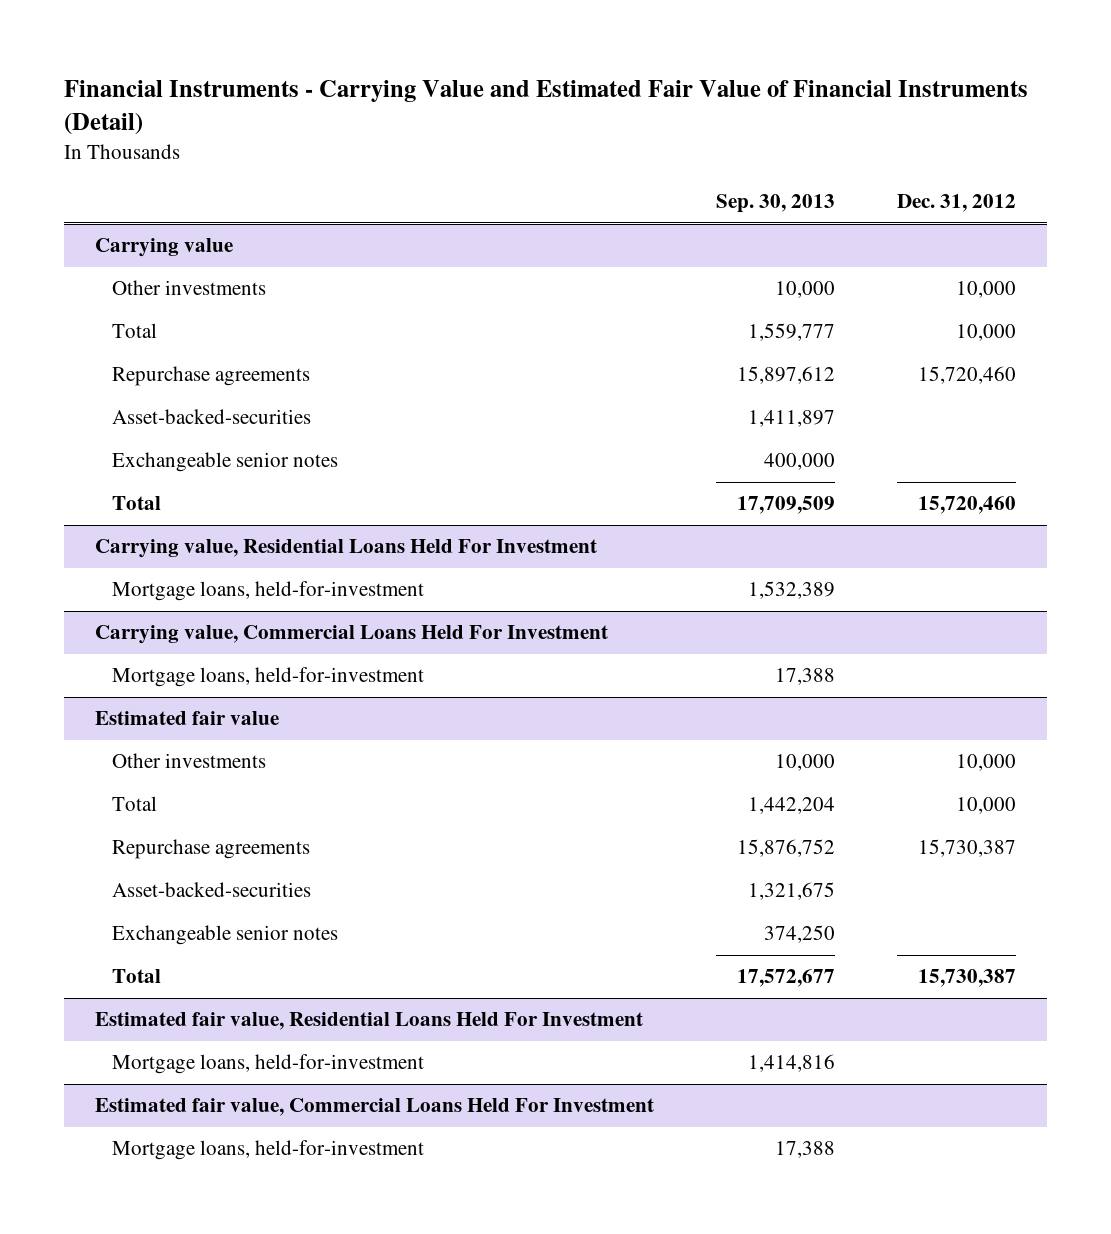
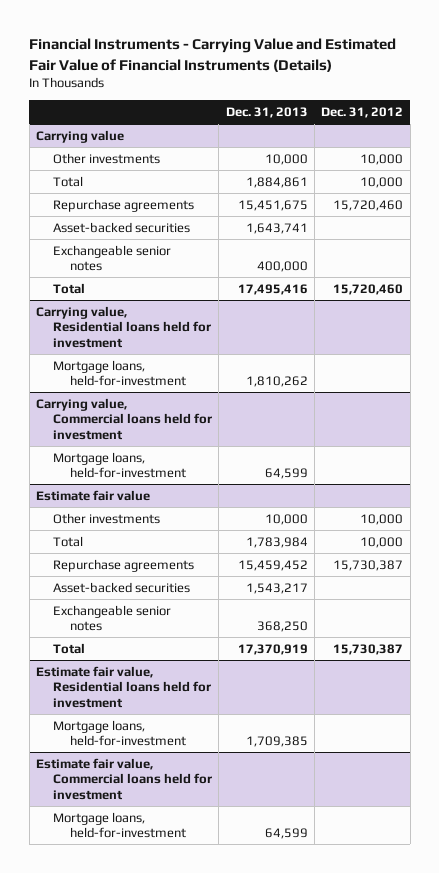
[64,80,1029,136] Financial Instruments - Carrying Value and Estimated Fair Value of Financial Instruments (Detail) -> [29,38,397,72] Financial Instruments - Carrying Value and Estimated Fair Value of Financial Instruments (Details)
[715,194,835,214] Sep. 30, 2013 -> none
none -> [225,107,308,119] Dec. 31, 2013
[111,409,311,425] Asset-backed-securities -> [52,221,190,233] Asset-backed securities
[95,539,598,559] Carrying value, Residential Loans Held For Investment -> [35,305,211,348] Carrying value, Residential loans held for investment
[95,625,609,645] Carrying value, Commercial Loans Held For Investment -> [35,397,212,440] Carrying value, Commercial loans held for investment
[95,711,280,726] Estimated fair value -> [35,489,150,501] Estimate fair value
[111,882,311,898] Asset-backed-securities -> [52,581,190,593] Asset-backed securities
[95,1012,644,1031] Estimated fair value, Residential Loans Held For Investment -> [35,665,211,708] Estimate fair value, Residential loans held for investment
[95,1098,655,1117] Estimated fair value, Commercial Loans Held For Investment -> [35,757,212,800] Estimate fair value, Commercial loans held for investment

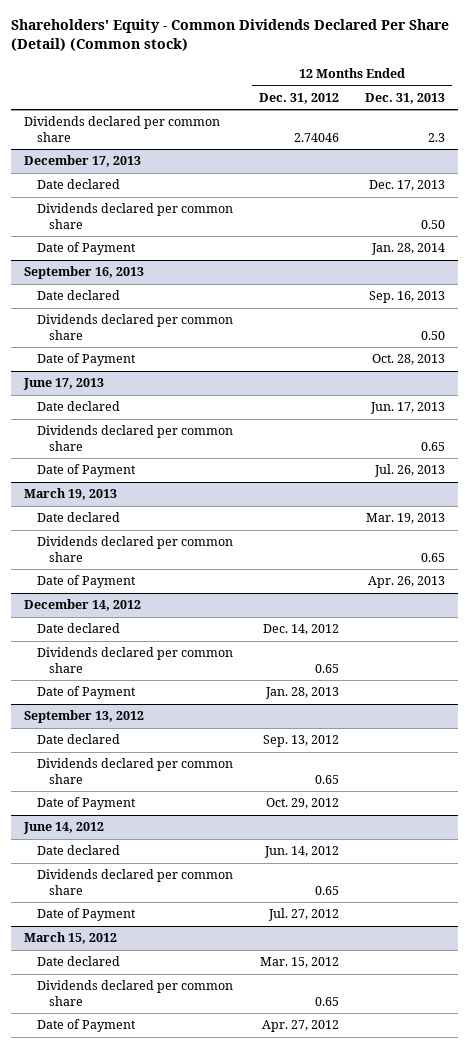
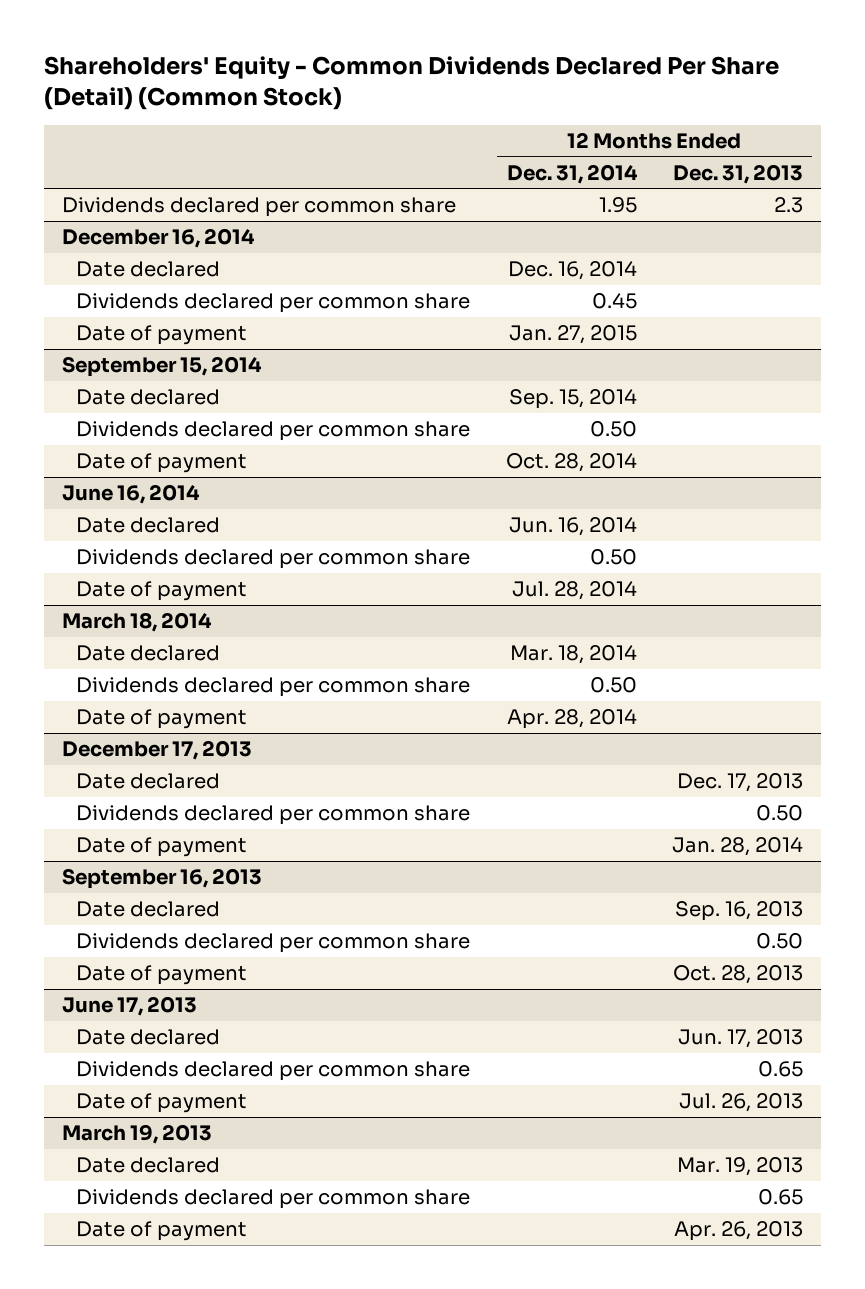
[11,19,450,52] Shareholders' Equity - Common Dividends Declared Per Share (Detail) (Common stock) -> [43,56,779,111] Shareholders' Equity - Common Dividends Declared Per Share (Detail) (Common Stock)
[258,92,339,104] Dec. 31, 2012 -> none
none -> [506,163,638,184] Dec. 31, 2014
none -> [61,228,255,249] December 16, 2014
none -> [75,261,220,278] Date declared
none -> [75,293,470,314] Dividends declared per common share
none -> [75,325,247,346] Date of payment
none -> [61,356,262,378] September 15, 2014
none -> [75,389,220,406] Date declared
none -> [75,421,470,442] Dividends declared per common share
none -> [75,453,247,474] Date of payment
none -> [61,484,200,505] June 16, 2014
none -> [75,517,220,534] Date declared
none -> [75,549,470,570] Dividends declared per common share
none -> [75,581,247,602] Date of payment
none -> [61,612,212,633] March 18, 2014
none -> [75,645,220,662] Date declared
none -> [75,677,470,698] Dividends declared per common share
none -> [75,709,247,730] Date of payment
[36,242,136,256] Date of Payment -> [75,837,247,858] Date of payment
[36,353,136,367] Date of Payment -> [75,965,247,986] Date of payment
[36,464,136,478] Date of Payment -> [75,1093,247,1114] Date of payment
[24,599,142,612] December 14, 2012 -> none
[36,623,120,634] Date declared -> none
[36,647,233,673] Dividends declared per common share -> none
[36,686,136,700] Date of Payment -> none
[24,710,145,724] September 13, 2012 -> none
[36,734,120,745] Date declared -> none
[36,758,233,784] Dividends declared per common share -> none
[36,797,136,811] Date of Payment -> none
[23,822,105,835] June 14, 2012 -> none
[36,845,120,856] Date declared -> none
[36,869,233,895] Dividends declared per common share -> none
[36,908,136,922] Date of Payment -> none
[24,932,118,945] March 15, 2012 -> none
[36,956,120,967] Date declared -> none
[36,980,233,1006] Dividends declared per common share -> none
[36,1019,136,1033] Date of Payment -> none
[36,575,136,589] Date of Payment -> [75,1221,247,1242] Date of payment

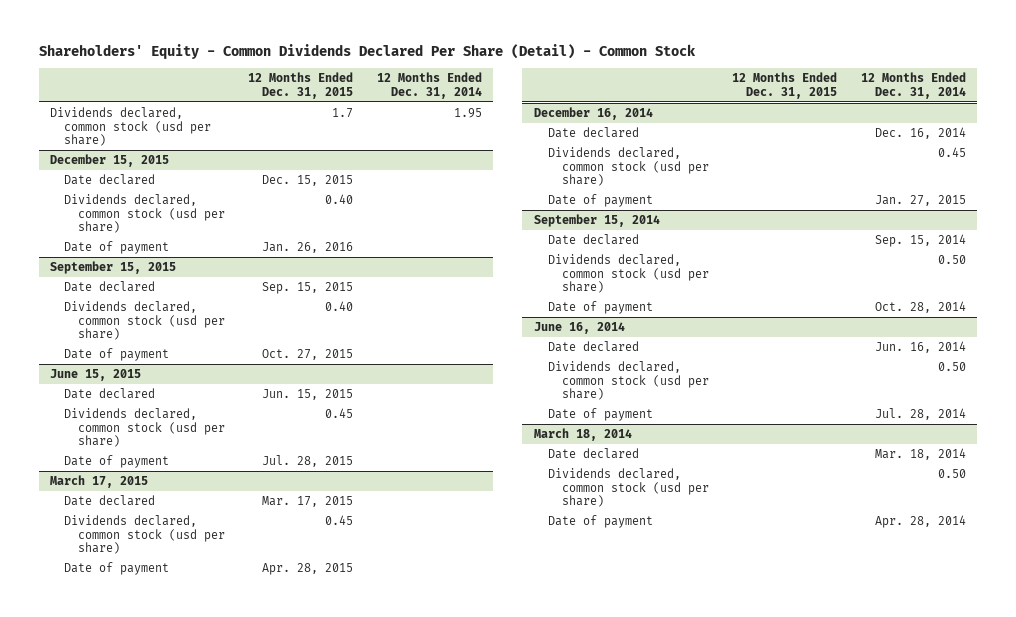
[43,56,779,111] Shareholders' Equity - Common Dividends Declared Per Share (Detail) (Common Stock) -> [38,44,696,60] Shareholders' Equity - Common Dividends Declared Per Share (Detail) - Common Stock
[673,163,804,184] Dec. 31, 2013 -> none
none -> [248,72,354,99] 12 Months Ended Dec. 31, 2015
[61,197,456,218] Dividends declared per common share -> [50,107,212,147] Dividends declared, common stock (usd per share)
none -> [50,154,170,168] December 15, 2015
none -> [64,174,156,186] Date declared
none -> [64,194,226,234] Dividends declared, common stock (usd per share)
none -> [64,241,170,255] Date of payment
none -> [50,261,177,275] September 15, 2015
none -> [64,281,156,293] Date declared
none -> [64,301,226,341] Dividends declared, common stock (usd per share)
none -> [64,348,170,362] Date of payment
none -> [50,369,142,382] June 15, 2015
none -> [64,388,156,400] Date declared
none -> [64,408,226,448] Dividends declared, common stock (usd per share)
none -> [64,455,170,469] Date of payment
none -> [50,475,149,489] March 17, 2015
none -> [64,495,156,507] Date declared
none -> [64,515,226,555] Dividends declared, common stock (usd per share)
none -> [64,562,170,576] Date of payment
[75,293,470,314] Dividends declared per common share -> [547,147,709,187] Dividends declared, common stock (usd per share)
[75,421,470,442] Dividends declared per common share -> [547,254,709,294] Dividends declared, common stock (usd per share)
[75,549,470,570] Dividends declared per common share -> [547,361,709,401] Dividends declared, common stock (usd per share)
[75,677,470,698] Dividends declared per common share -> [547,468,709,508] Dividends declared, common stock (usd per share)
[61,740,252,761] December 17, 2013 -> none
[75,773,220,790] Date declared -> none
[75,805,470,826] Dividends declared per common share -> none
[75,837,247,858] Date of payment -> none
[61,868,262,890] September 16, 2013 -> none
[75,901,220,918] Date declared -> none
[75,933,470,954] Dividends declared per common share -> none
[75,965,247,986] Date of payment -> none
[61,996,197,1017] June 17, 2013 -> none
[75,1029,220,1046] Date declared -> none
[75,1061,470,1082] Dividends declared per common share -> none
[75,1093,247,1114] Date of payment -> none
[61,1124,212,1145] March 19, 2013 -> none
[75,1157,220,1174] Date declared -> none
[75,1189,470,1210] Dividends declared per common share -> none
[75,1221,247,1242] Date of payment -> none

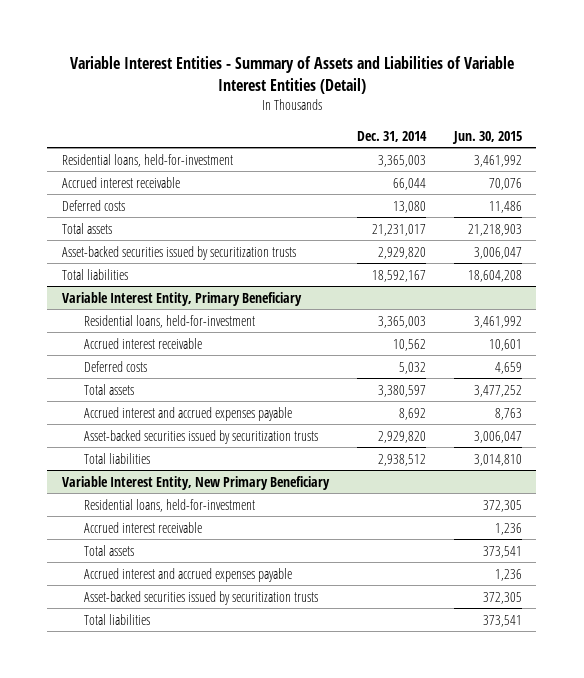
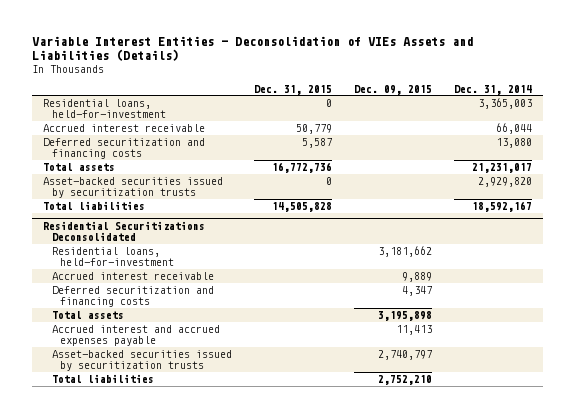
[69,56,514,95] Variable Interest Entities - Summary of Assets and Liabilities of Variable Interest Entities (Detail) -> [31,35,473,62] Variable Interest Entities - Deconsolidation of VIEs Assets and Liabilities (Details)
[452,130,523,144] Jun. 30, 2015 -> none
none -> [253,84,332,95] Dec. 31, 2015
none -> [354,84,433,95] Dec. 09, 2015
[61,199,125,211] Deferred costs -> [42,138,205,160] Deferred securitization and financing costs
[61,291,302,306] Variable Interest Entity, Primary Beneficiary -> none
[83,314,255,328] Residential loans, held-for-investment -> none
[83,337,202,349] Accrued interest receivable -> none
[83,360,147,372] Deferred costs -> none
[83,383,134,395] Total assets -> none
[83,406,292,421] Accrued interest and accrued expenses payable -> none
[83,429,318,444] Asset-backed securities issued by securitization trusts -> none
[83,452,150,464] Total liabilities -> none
[61,475,330,490] Variable Interest Entity, New Primary Beneficiary -> none
[83,498,255,512] Residential loans, held-for-investment -> none
[83,521,202,533] Accrued interest receivable -> none
[83,544,134,556] Total assets -> none
[83,567,292,582] Accrued interest and accrued expenses payable -> none
[83,590,318,605] Asset-backed securities issued by securitization trusts -> none
[83,613,150,625] Total liabilities -> none
none -> [42,220,205,242] Residential Securitizations Deconsolidated
none -> [51,247,175,267] Residential loans, held-for-investment
none -> [51,272,214,281] Accrued interest receivable
none -> [51,286,214,308] Deferred securitization and financing costs
none -> [51,311,124,320] Total assets
none -> [51,325,220,347] Accrued interest and accrued expenses payable
none -> [51,350,232,372] Asset-backed securities issued by securitization trusts
none -> [51,374,154,384] Total liabilities

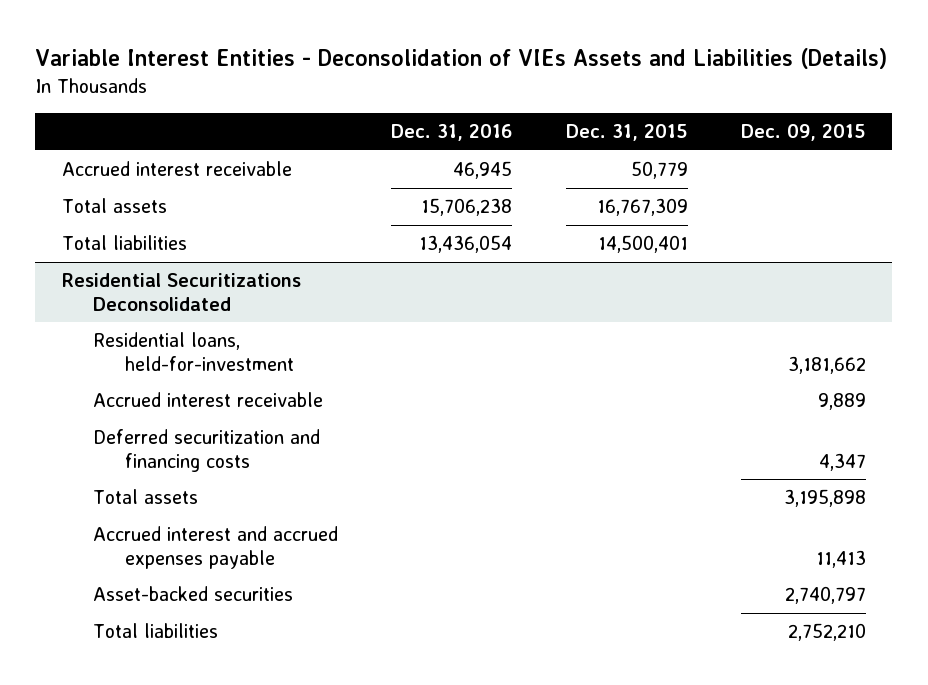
[454,84,533,95] Dec. 31, 2014 -> none
none -> [391,124,513,142] Dec. 31, 2016
[42,99,166,119] Residential loans, held-for-investment -> none
[42,138,205,160] Deferred securitization and financing costs -> none
[42,177,223,199] Asset-backed securities issued by securitization trusts -> none
[271,162,332,174] 16,772,736 -> [596,198,688,217] 16,767,309
[271,202,332,213] 14,505,828 -> [597,235,688,254] 14,500,401
[51,350,232,372] Asset-backed securities issued by securitization trusts -> [93,586,294,602] Asset-backed securities

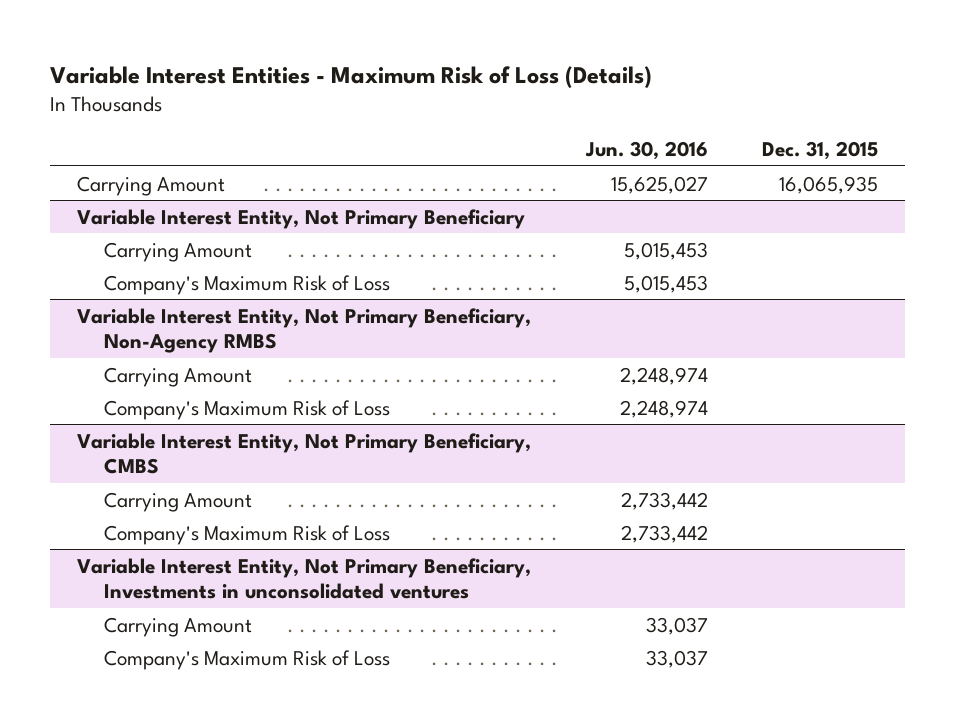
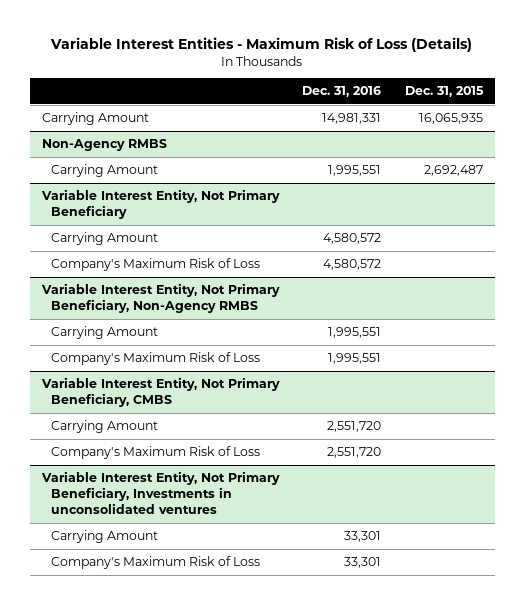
[584,140,708,160] Jun. 30, 2016 -> none
none -> [302,86,382,98] Dec. 31, 2016
none -> [41,139,167,152] Non-Agency RMBS
none -> [51,164,159,178] Carrying Amount

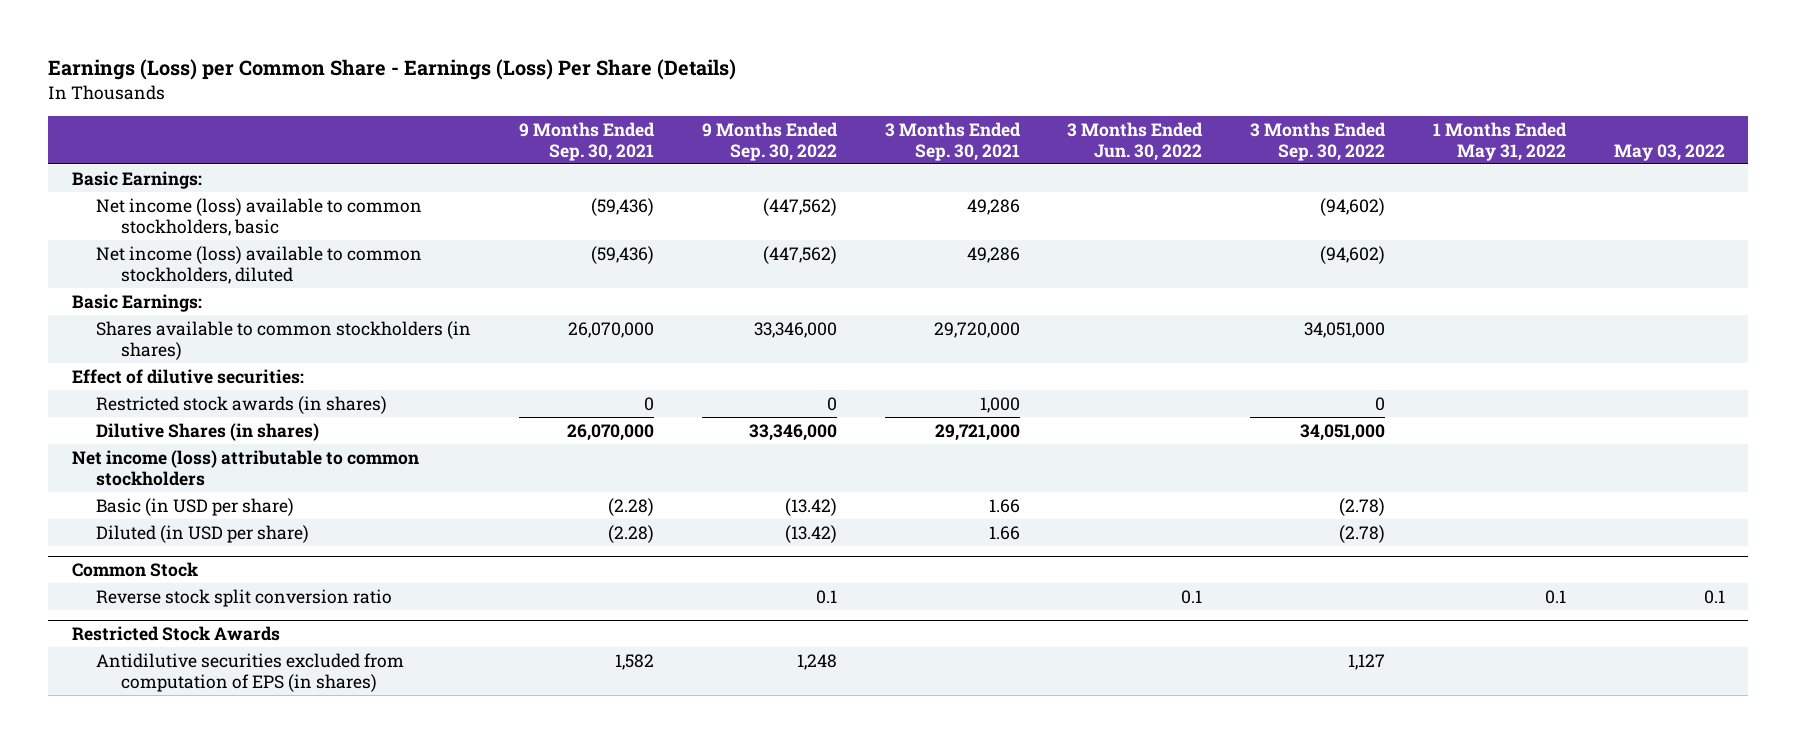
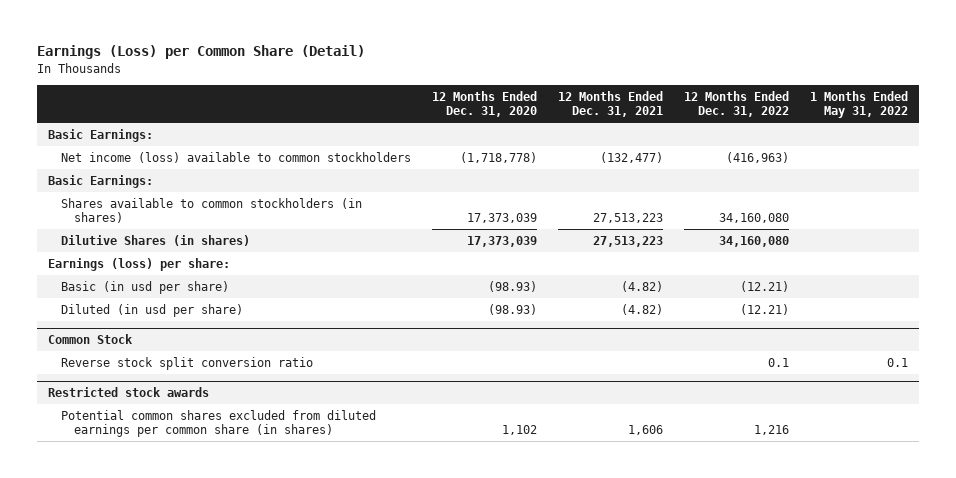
[47,58,736,80] Earnings (Loss) per Common Share - Earnings (Loss) Per Share (Details) -> [37,45,366,60] Earnings (Loss) per Common Share (Detail)
[519,121,656,161] 9 Months Ended Sep. 30, 2021 -> none
[701,121,838,161] 9 Months Ended Sep. 30, 2022 -> none
[884,121,1021,161] 3 Months Ended Sep. 30, 2021 -> none
[1067,121,1204,161] 3 Months Ended Jun. 30, 2022 -> none
[1250,121,1387,161] 3 Months Ended Sep. 30, 2022 -> none
[1613,143,1725,161] May 03, 2022 -> none
none -> [431,90,537,118] 12 Months Ended Dec. 31, 2020
none -> [558,90,664,118] 12 Months Ended Dec. 31, 2021
none -> [684,90,790,118] 12 Months Ended Dec. 31, 2022
[96,245,423,284] Net income (loss) available to common stockholders, diluted -> none
[96,197,423,236] Net income (loss) available to common stockholders, basic -> [60,151,411,163] Net income (loss) available to common stockholders
[71,368,304,384] Effect of dilutive securities: -> none
[96,395,388,414] Restricted stock awards (in shares) -> none
[71,449,419,486] Net income (loss) attributable to common stockholders -> none
none -> [47,257,230,271] Earnings (loss) per share:
[96,497,295,516] Basic (in USD per share) -> [60,280,229,294] Basic (in usd per share)
[96,524,310,543] Diluted (in USD per share) -> [60,303,243,317] Diluted (in usd per share)
[71,626,280,642] Restricted Stock Awards -> [47,387,209,398] Restricted stock awards
[96,652,405,692] Antidilutive securities excluded from computation of EPS (in shares) -> [60,409,376,438] Potential common shares excluded from diluted earnings per common share (in shares)

